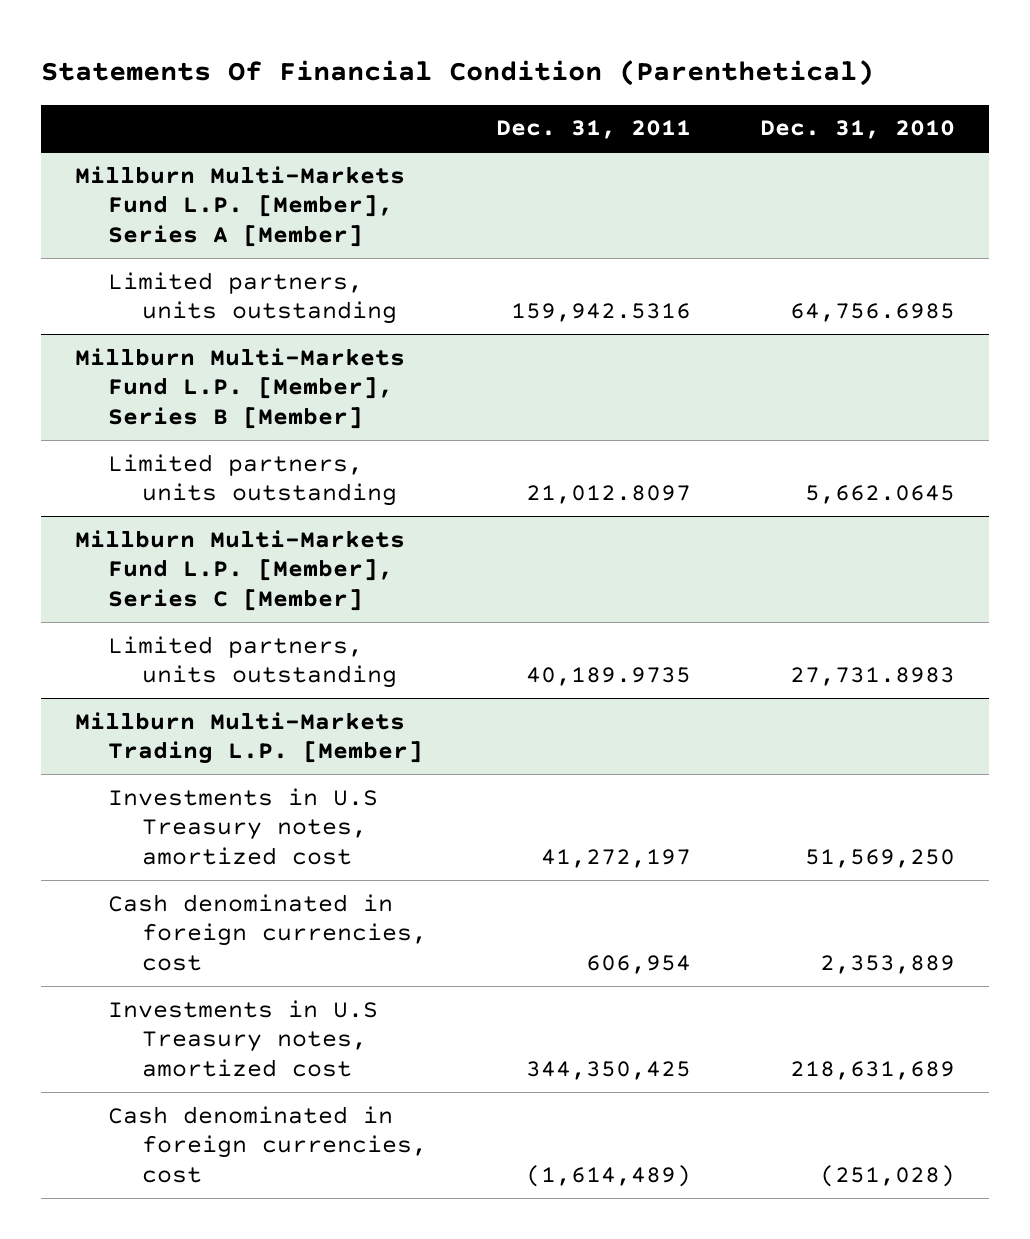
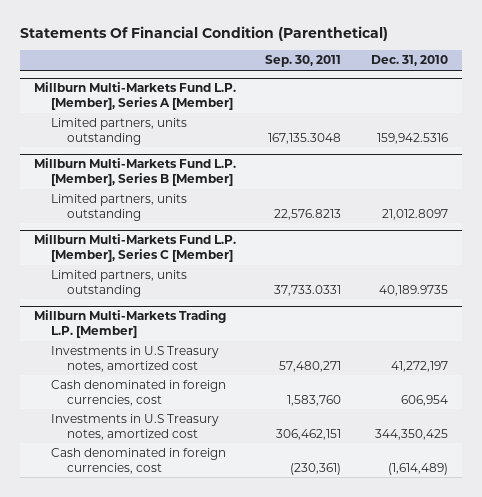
[495,120,691,140] Dec. 31, 2011 -> none
none -> [265,55,342,68] Sep. 30, 2011
[789,303,955,323] 64,756.6985 -> [376,132,448,144] 159,942.5316
[804,485,955,505] 5,662.0645 -> [381,208,448,220] 21,012.8097
[789,667,955,687] 27,731.8983 -> [378,284,448,296] 40,189.9735
[804,849,955,869] 51,569,250 -> [390,360,448,372] 41,272,197
[819,955,955,975] 2,353,889 -> [400,394,448,406] 606,954
[789,1061,955,1081] 218,631,689 -> [374,428,448,440] 344,350,425
[819,1165,955,1188] (251,028) -> [387,462,448,475] (1,614,489)

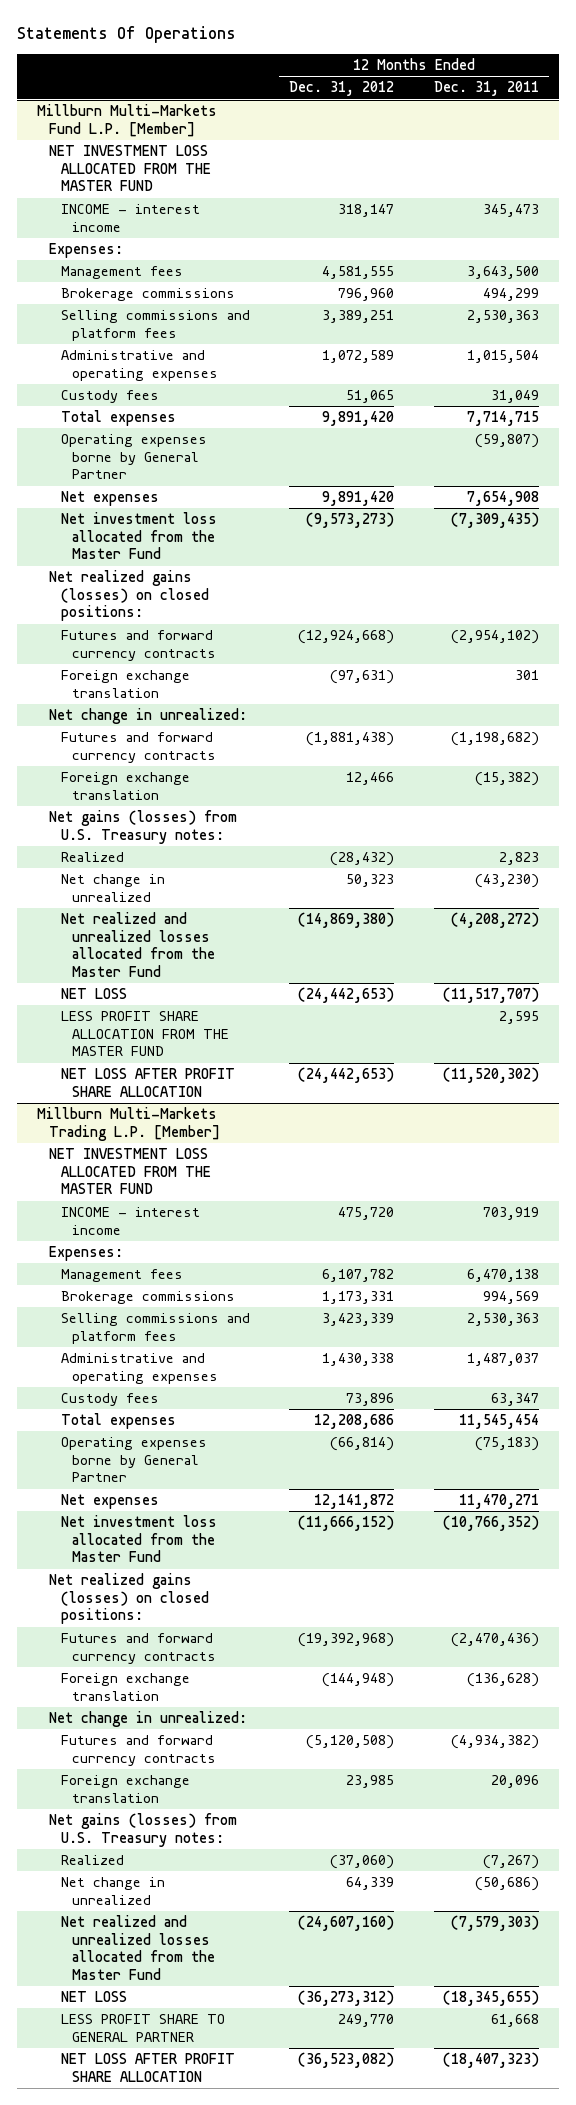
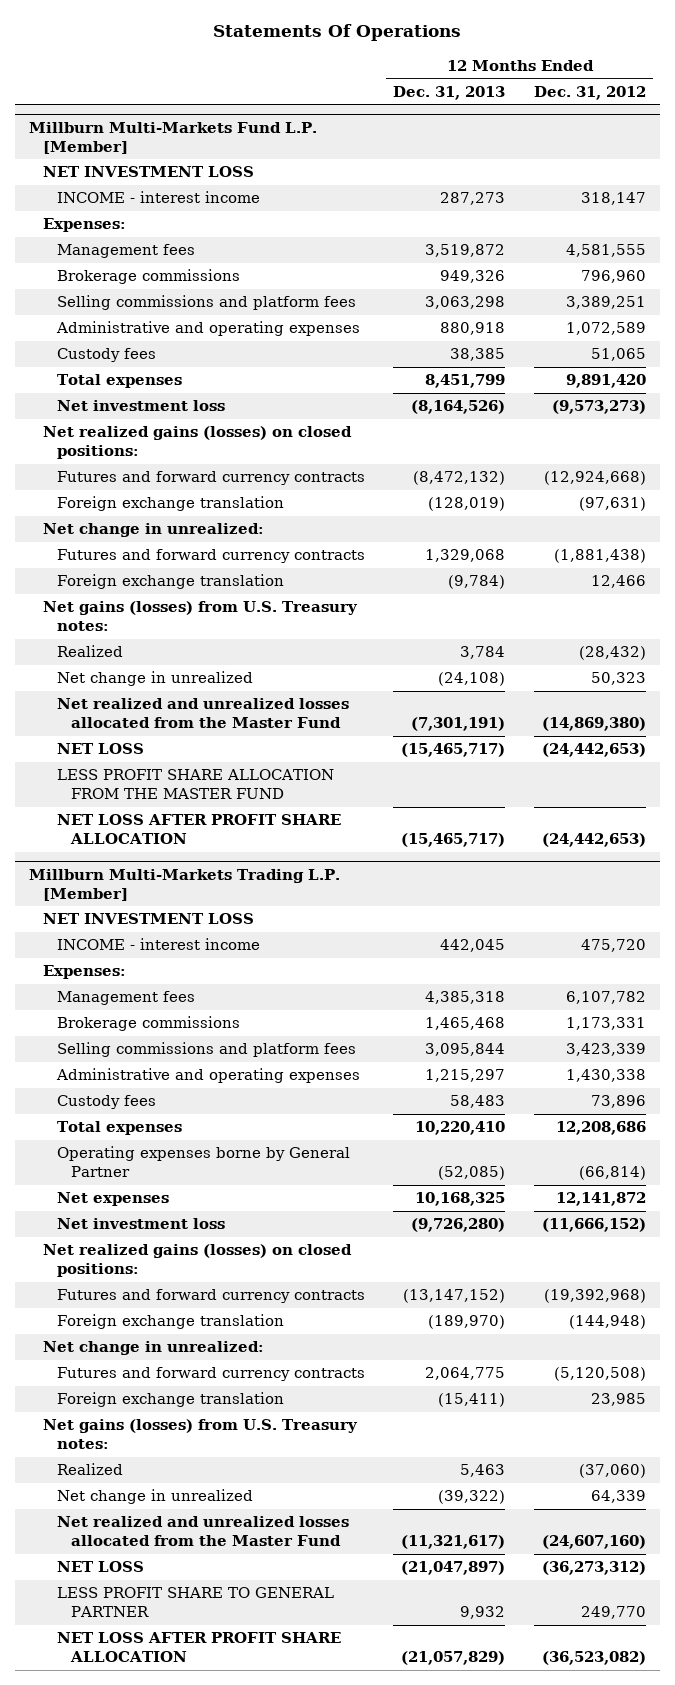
[434,81,540,97] Dec. 31, 2011 -> none
none -> [393,85,506,100] Dec. 31, 2013
[48,145,211,192] NET INVESTMENT LOSS ALLOCATED FROM THE MASTER FUND -> [42,166,254,178] NET INVESTMENT LOSS
[60,434,207,480] Operating expenses borne by General Partner -> none
[60,491,159,507] Net expenses -> none
[60,512,217,560] Net investment loss allocated from the Master Fund -> [56,400,225,412] Net investment loss
[48,1148,211,1195] NET INVESTMENT LOSS ALLOCATED FROM THE MASTER FUND -> [42,913,254,925] NET INVESTMENT LOSS
[60,1515,217,1563] Net investment loss allocated from the Master Fund -> [56,1218,225,1230] Net investment loss

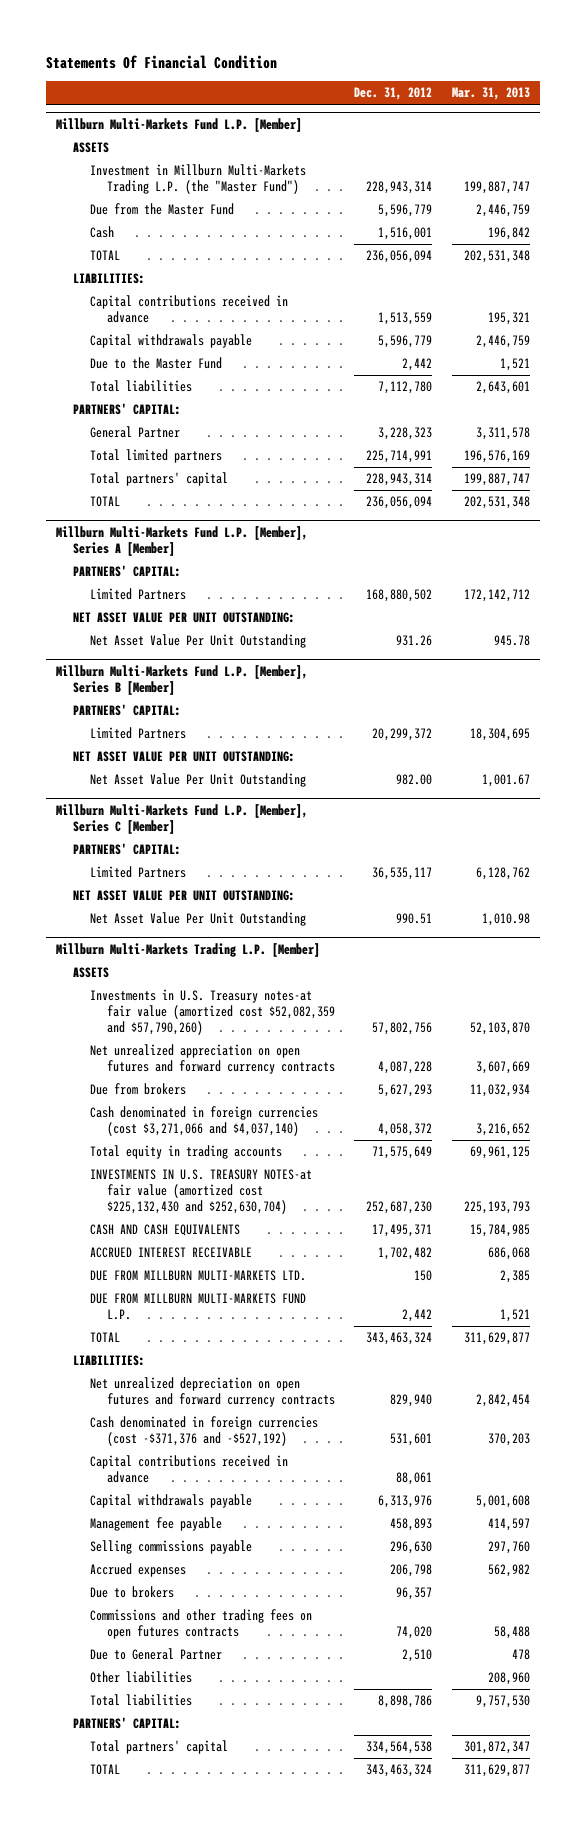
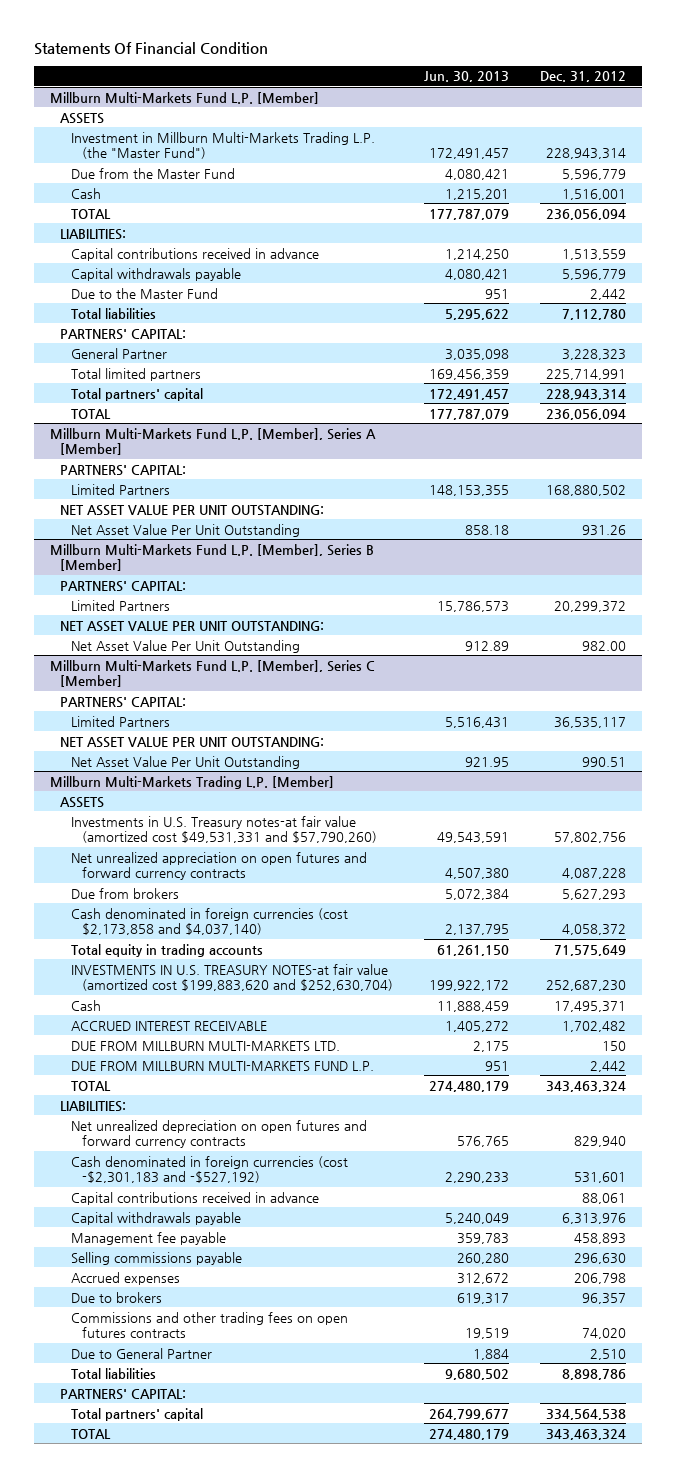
[452,87,531,101] Mar. 31, 2013 -> none
none -> [424,71,510,83] Jun. 30, 2013
[89,989,335,1036] Investments in U.S. Treasury notes-at fair value (amortized cost $52,082,359 and $57,790,260) -> [71,815,377,843] Investments in U.S. Treasury notes-at fair value (amortized cost $49,531,331 and $57,790,260)
[89,1106,318,1137] Cash denominated in foreign currencies (cost $3,271,066 and $4,037,140) -> [71,907,349,935] Cash denominated in foreign currencies (cost $2,173,858 and $4,037,140)
[89,1169,312,1215] INVESTMENTS IN U.S. TREASURY NOTES-at fair value (amortized cost $225,132,430 and $252,630,704) -> [71,963,393,991] INVESTMENTS IN U.S. TREASURY NOTES-at fair value (amortized cost $199,883,620 and $252,630,704)
[89,1224,240,1237] CASH AND CASH EQUIVALENTS -> [71,999,102,1011] Cash
[89,1416,318,1447] Cash denominated in foreign currencies (cost -$371,376 and -$527,192) -> [71,1155,349,1183] Cash denominated in foreign currencies (cost -$2,301,183 and -$527,192)
[89,1671,192,1684] Other liabilities -> none

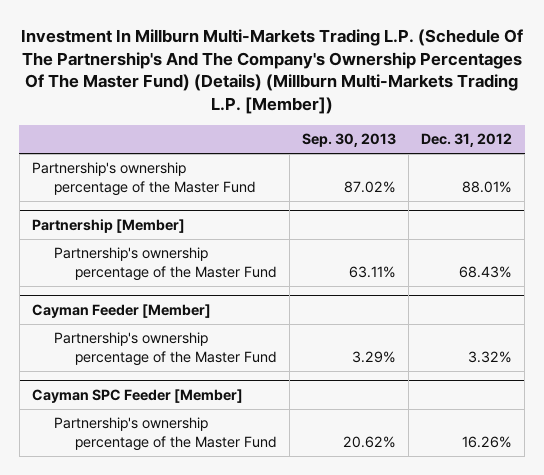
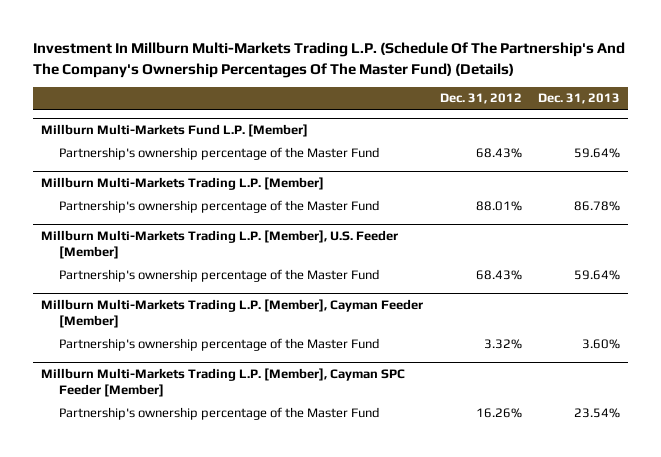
[21,29,524,115] Investment In Millburn Multi-Markets Trading L.P. (Schedule Of The Partnership's And The Company's Ownership Percentages Of The Master Fund) (Details) (Millburn Multi-Markets Trading L.P. [Member]) -> [32,42,625,78] Investment In Millburn Multi-Markets Trading L.P. (Schedule Of The Partnership's And The Company's Ownership Percentages Of The Master Fund) (Details)
[302,133,397,148] Sep. 30, 2013 -> none
none -> [538,93,621,105] Dec. 31, 2013
none -> [41,124,309,138] Millburn Multi-Markets Fund L.P. [Member]
none -> [58,146,379,160] Partnership's ownership percentage of the Master Fund
none -> [41,177,325,191] Millburn Multi-Markets Trading L.P. [Member]
[31,218,185,233] Partnership [Member] -> none
none -> [41,230,399,259] Millburn Multi-Markets Trading L.P. [Member], U.S. Feeder [Member]
[31,303,211,318] Cayman Feeder [Member] -> none
none -> [41,299,424,328] Millburn Multi-Markets Trading L.P. [Member], Cayman Feeder [Member]
[31,388,243,403] Cayman SPC Feeder [Member] -> none
none -> [41,368,406,397] Millburn Multi-Markets Trading L.P. [Member], Cayman SPC Feeder [Member]

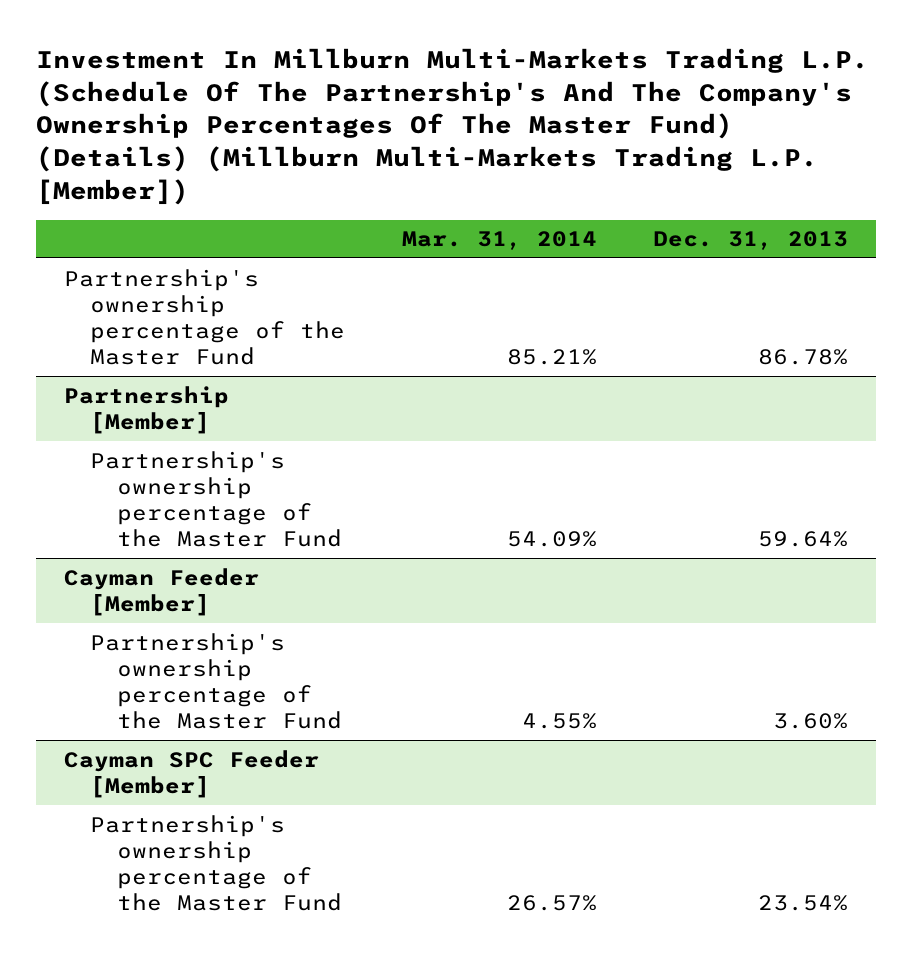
[32,42,625,78] Investment In Millburn Multi-Markets Trading L.P. (Schedule Of The Partnership's And The Company's Ownership Percentages Of The Master Fund) (Details) -> [35,48,869,205] Investment In Millburn Multi-Markets Trading L.P. (Schedule Of The Partnership's And The Company's Ownership Percentages Of The Master Fund) (Details) (Millburn Multi-Markets Trading L.P. [Member])
[439,93,522,105] Dec. 31, 2012 -> none
none -> [401,231,597,251] Mar. 31, 2014
[41,124,309,138] Millburn Multi-Markets Fund L.P. [Member] -> none
[58,146,379,160] Partnership's ownership percentage of the Master Fund -> none
[41,177,325,191] Millburn Multi-Markets Trading L.P. [Member] -> none
[41,230,399,259] Millburn Multi-Markets Trading L.P. [Member], U.S. Feeder [Member] -> none
none -> [63,385,229,434] Partnership [Member]
[41,299,424,328] Millburn Multi-Markets Trading L.P. [Member], Cayman Feeder [Member] -> none
none -> [63,567,259,616] Cayman Feeder [Member]
[41,368,406,397] Millburn Multi-Markets Trading L.P. [Member], Cayman SPC Feeder [Member] -> none
none -> [63,749,319,798] Cayman SPC Feeder [Member]

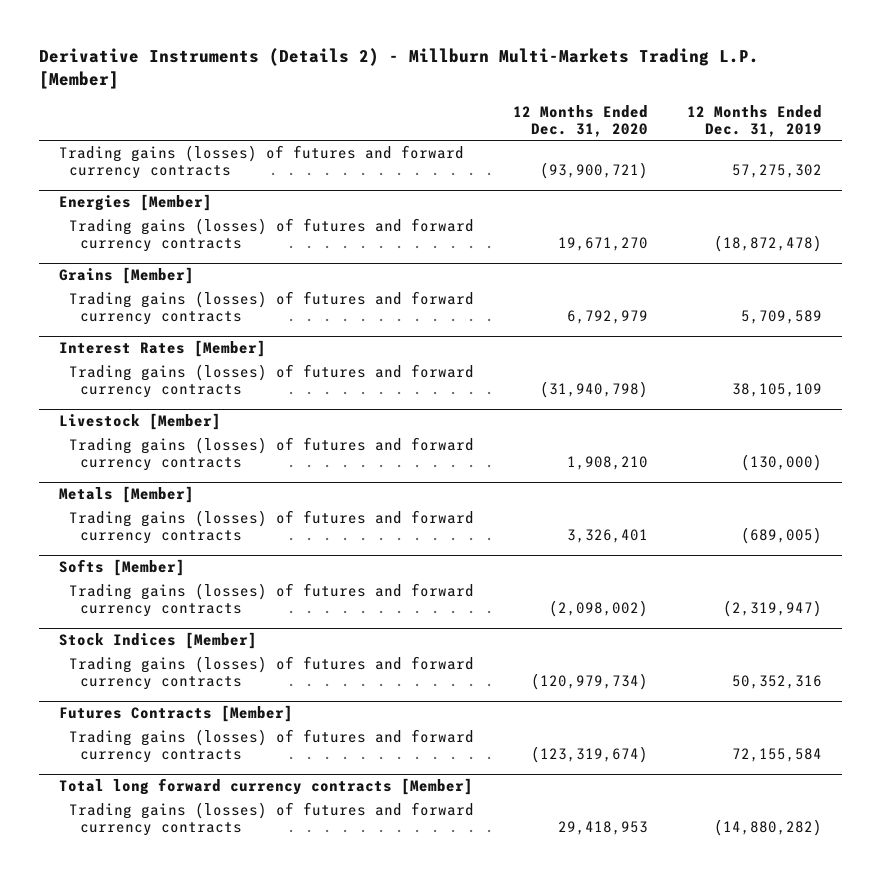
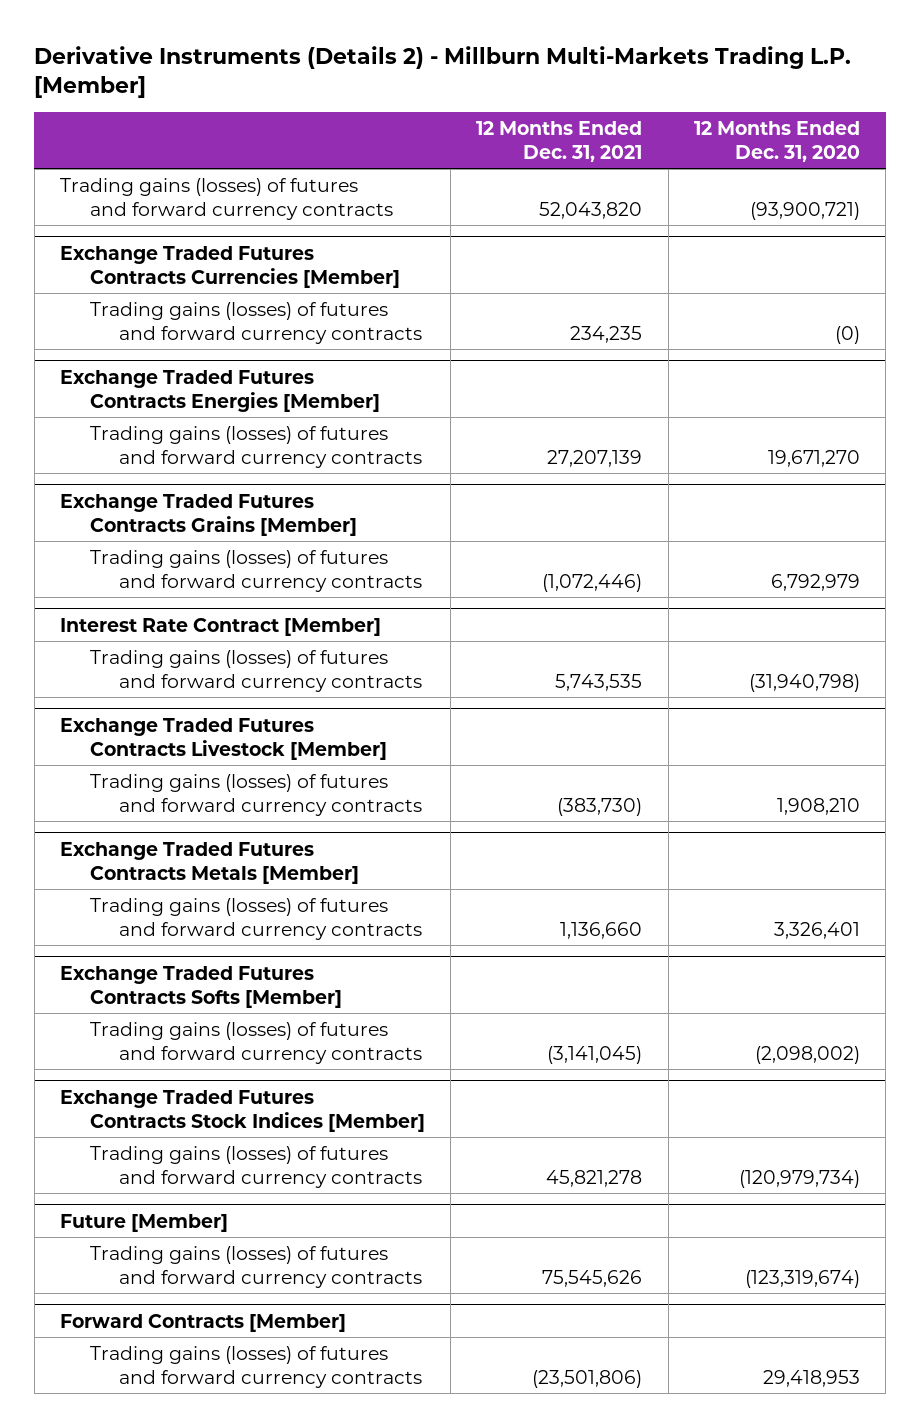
[687,104,823,137] 12 Months Ended Dec. 31, 2019 -> none
none -> [476,120,643,162] 12 Months Ended Dec. 31, 2021
[58,194,212,212] Energies [Member] -> [60,245,400,288] Exchange Traded Futures Contracts Currencies [Member]
none -> [89,301,422,344] Trading gains (losses) of futures and forward currency contracts
none -> [60,369,380,412] Exchange Traded Futures Contracts Energies [Member]
[58,267,194,285] Grains [Member] -> [60,493,357,536] Exchange Traded Futures Contracts Grains [Member]
[58,340,266,358] Interest Rates [Member] -> [60,617,382,636] Interest Rate Contract [Member]
[58,413,221,431] Livestock [Member] -> [60,717,387,760] Exchange Traded Futures Contracts Livestock [Member]
[58,486,194,504] Metals [Member] -> [60,841,359,884] Exchange Traded Futures Contracts Metals [Member]
[58,559,185,577] Softs [Member] -> [60,965,342,1008] Exchange Traded Futures Contracts Softs [Member]
[58,632,257,650] Stock Indices [Member] -> [60,1089,425,1132] Exchange Traded Futures Contracts Stock Indices [Member]
[58,705,293,723] Futures Contracts [Member] -> [60,1213,229,1232] Future [Member]
[58,778,473,796] Total long forward currency contracts [Member] -> [60,1313,347,1332] Forward Contracts [Member]

